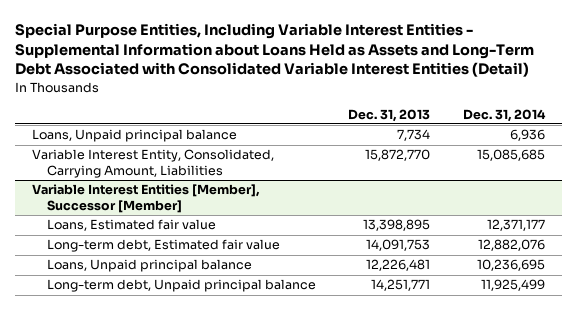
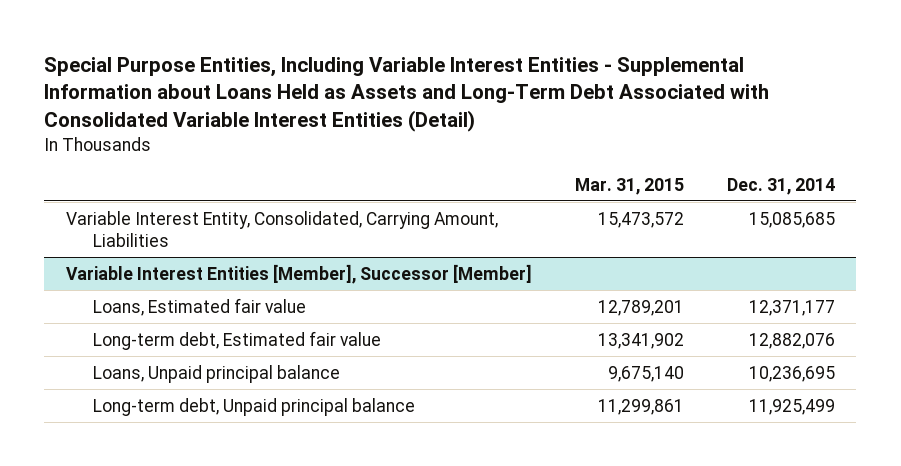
[348,108,431,122] Dec. 31, 2013 -> none
none -> [574,177,684,195] Mar. 31, 2015
[31,129,237,143] Loans, Unpaid principal balance -> none

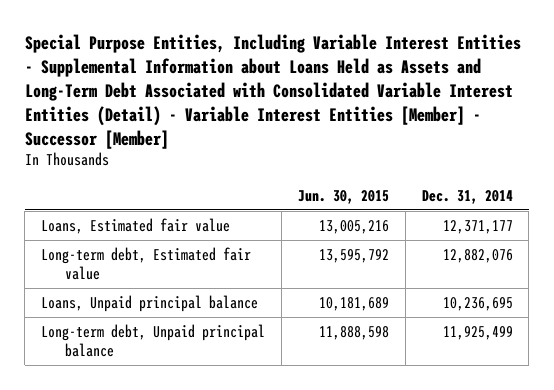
[44,56,770,132] Special Purpose Entities, Including Variable Interest Entities - Supplemental Information about Loans Held as Assets and Long-Term Debt Associated with Consolidated Variable Interest Entities (Detail) -> [24,33,521,149] Special Purpose Entities, Including Variable Interest Entities - Supplemental Information about Loans Held as Assets and Long-Term Debt Associated with Consolidated Variable Interest Entities (Detail) - Variable Interest Entities [Member] - Successor [Member]
[574,177,684,195] Mar. 31, 2015 -> none
none -> [297,189,389,204] Jun. 30, 2015
[65,210,498,247] Variable Interest Entity, Consolidated, Carrying Amount, Liabilities -> none
[65,263,532,284] Variable Interest Entities [Member], Successor [Member] -> none

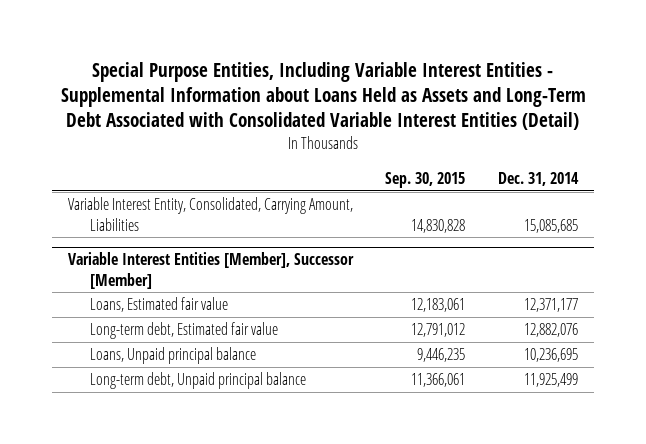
[24,33,521,149] Special Purpose Entities, Including Variable Interest Entities - Supplemental Information about Loans Held as Assets and Long-Term Debt Associated with Consolidated Variable Interest Entities (Detail) - Variable Interest Entities [Member] - Successor [Member] -> [60,61,586,131] Special Purpose Entities, Including Variable Interest Entities - Supplemental Information about Loans Held as Assets and Long-Term Debt Associated with Consolidated Variable Interest Entities (Detail)
[297,189,389,204] Jun. 30, 2015 -> none
none -> [385,171,466,188] Sep. 30, 2015
none -> [67,197,353,231] Variable Interest Entity, Consolidated, Carrying Amount, Liabilities
none -> [67,252,354,289] Variable Interest Entities [Member], Successor [Member]

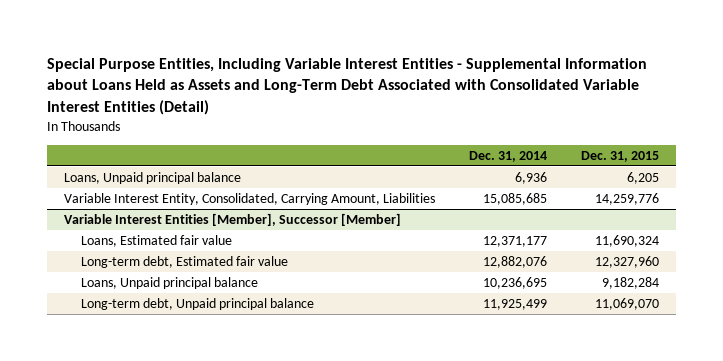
[385,171,466,188] Sep. 30, 2015 -> none
none -> [580,150,659,162] Dec. 31, 2015
none -> [64,171,242,184] Loans, Unpaid principal balance

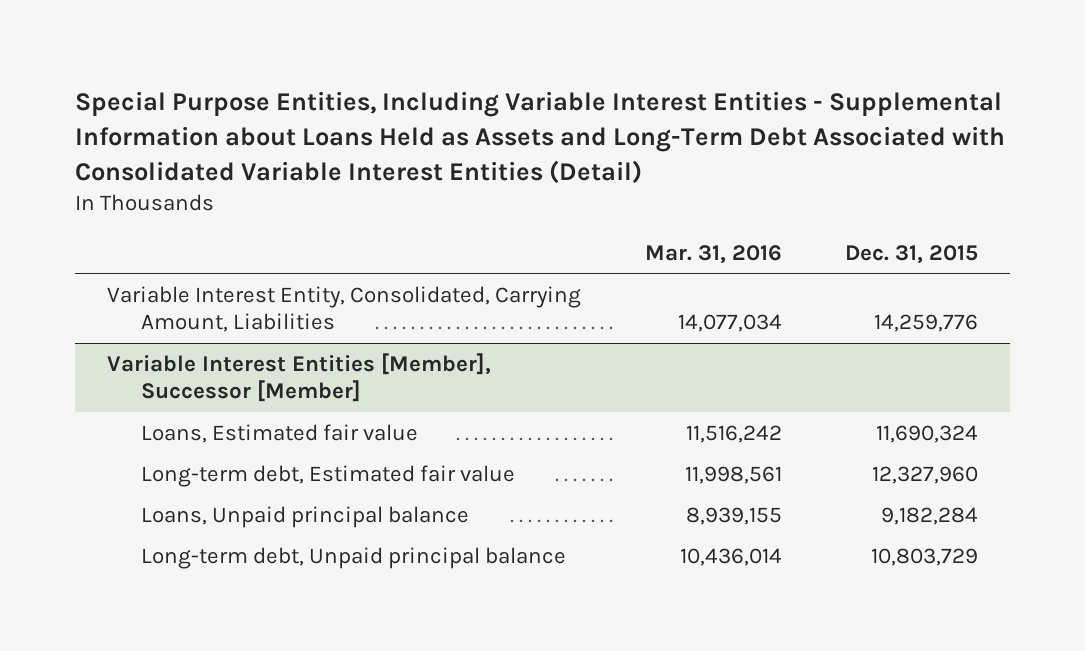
[468,150,547,162] Dec. 31, 2014 -> none
none -> [644,244,782,264] Mar. 31, 2016
[64,171,242,184] Loans, Unpaid principal balance -> none
[594,297,659,310] 11,069,070 -> [871,547,979,566] 10,803,729

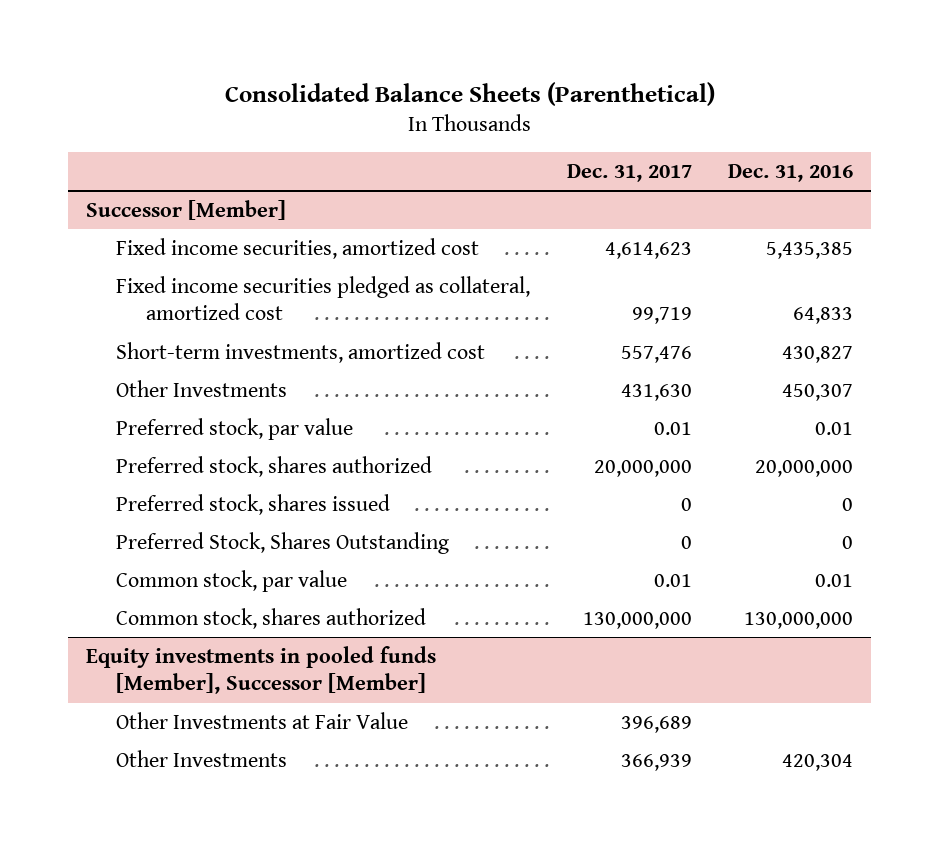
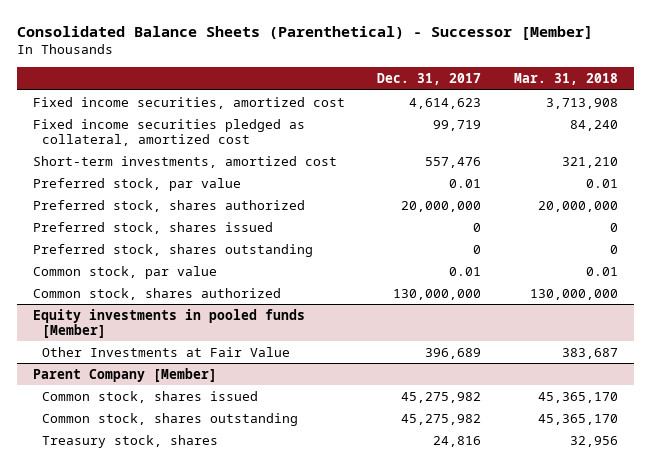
[224,81,715,106] Consolidated Balance Sheets (Parenthetical) -> [16,25,593,40] Consolidated Balance Sheets (Parenthetical) - Successor [Member]
[727,163,853,182] Dec. 31, 2016 -> none
none -> [513,73,618,86] Mar. 31, 2018
[86,199,287,220] Successor [Member] -> none
[116,379,288,397] Other Investments -> none
[116,531,450,554] Preferred Stock, Shares Outstanding -> [32,243,313,257] Preferred stock, shares outstanding
[86,645,437,695] Equity investments in pooled funds [Member], Successor [Member] -> [32,308,305,338] Equity investments in pooled funds [Member]
[116,749,288,767] Other Investments -> none
none -> [32,367,217,382] Parent Company [Member]
none -> [42,390,259,403] Common stock, shares issued
none -> [42,412,299,426] Common stock, shares outstanding
none -> [42,434,219,448] Treasury stock, shares

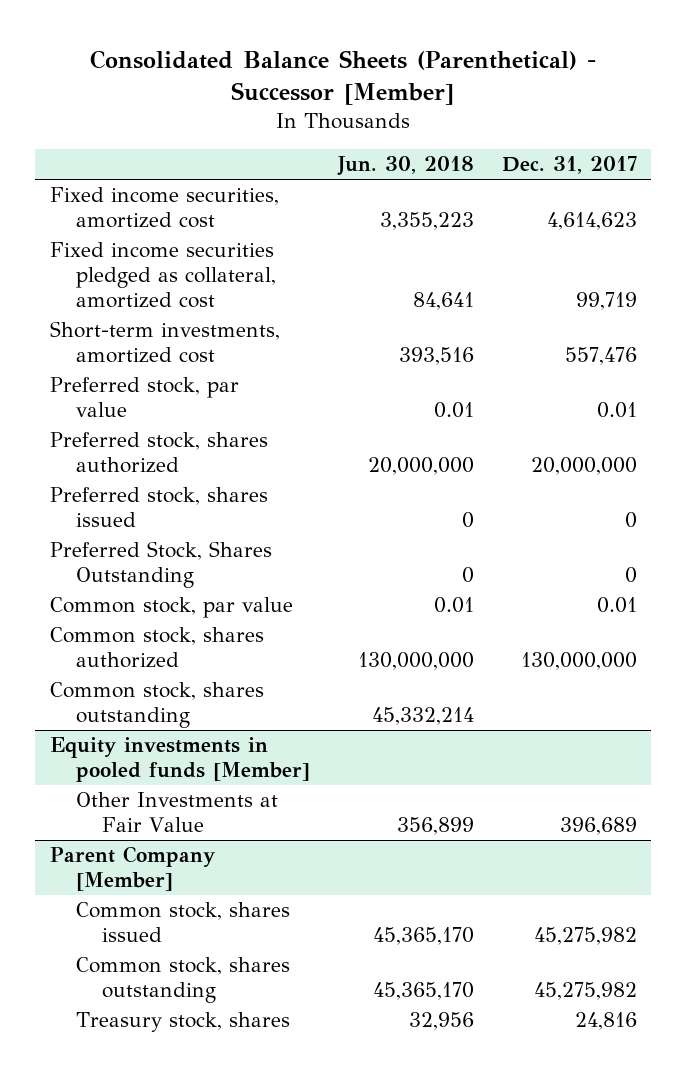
[513,73,618,86] Mar. 31, 2018 -> none
none -> [337,156,475,177] Jun. 30, 2018
[32,243,313,257] Preferred stock, shares outstanding -> [49,541,272,589] Preferred Stock, Shares Outstanding
none -> [49,682,264,729] Common stock, shares outstanding

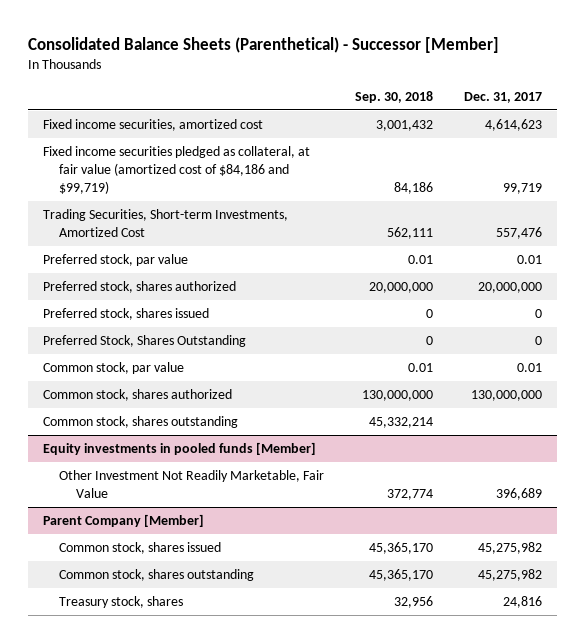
[337,156,475,177] Jun. 30, 2018 -> none
none -> [355,90,434,103] Sep. 30, 2018
[49,242,276,309] Fixed income securities pledged as collateral, amortized cost -> [42,145,310,195] Fixed income securities pledged as collateral, at fair value (amortized cost of $84,186 and $99,719)
[49,321,280,364] Short-term investments, amortized cost -> [42,208,288,238] Trading Securities, Short-term Investments, Amortized Cost
[75,792,278,833] Other Investments at Fair Value -> [59,469,325,499] Other Investment Not Readily Marketable, Fair Value

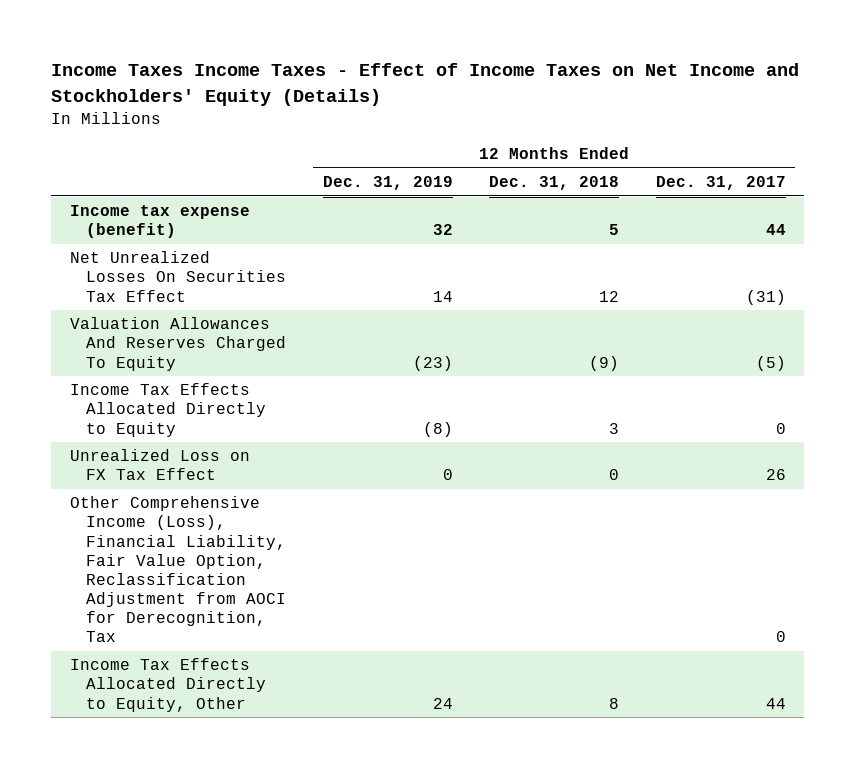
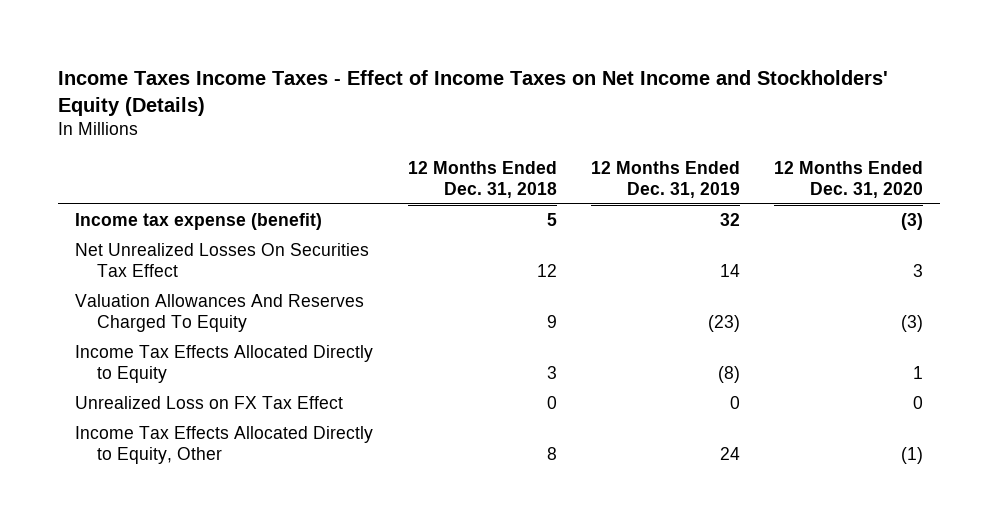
[655,176,786,191] Dec. 31, 2017 -> none
none -> [774,160,924,198] 12 Months Ended Dec. 31, 2020
[589,355,620,371] (9) -> [546,314,557,328] 9
[69,496,286,642] Other Comprehensive Income (Loss), Financial Liability, Fair Value Option, Reclassification Adjustment from AOCI for Derecognition, Tax -> none

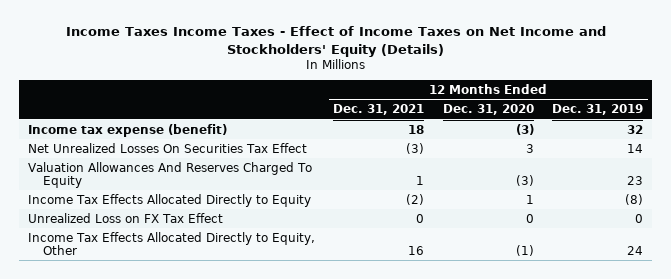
[407,160,557,198] 12 Months Ended Dec. 31, 2018 -> none
none -> [333,103,425,115] Dec. 31, 2021
[707,314,740,332] (23) -> [627,175,644,185] 23

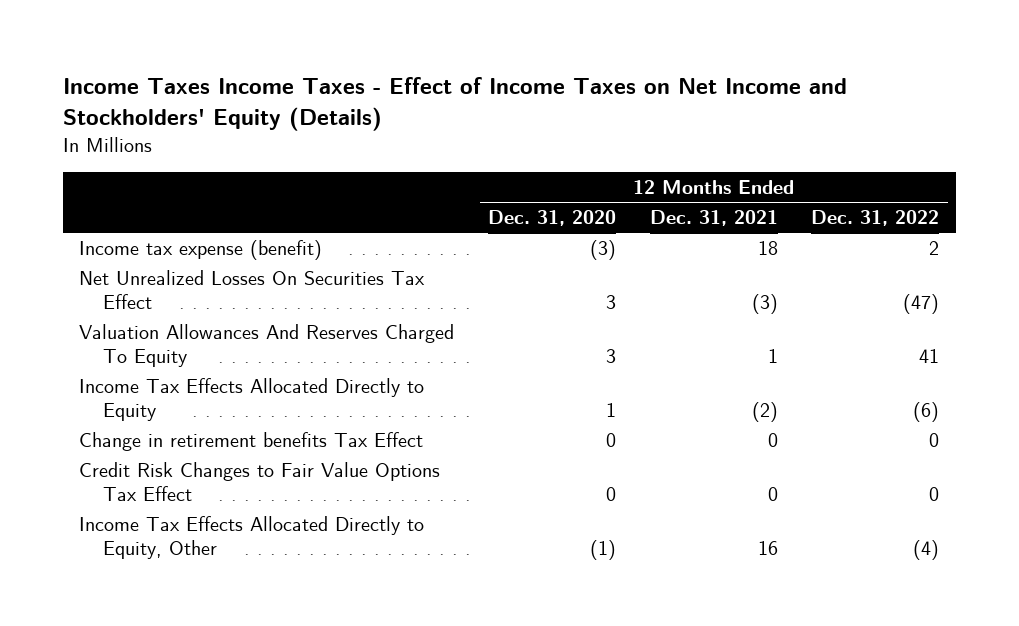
[552,103,644,115] Dec. 31, 2019 -> none
none -> [811,210,940,227] Dec. 31, 2022
[515,174,534,186] (3) -> [605,348,616,363] 3
[27,212,223,223] Unrealized Loss on FX Tax Effect -> none
none -> [79,432,424,452] Change in retirement benefits Tax Effect
none -> [79,462,441,501] Credit Risk Changes to Fair Value Options Tax Effect

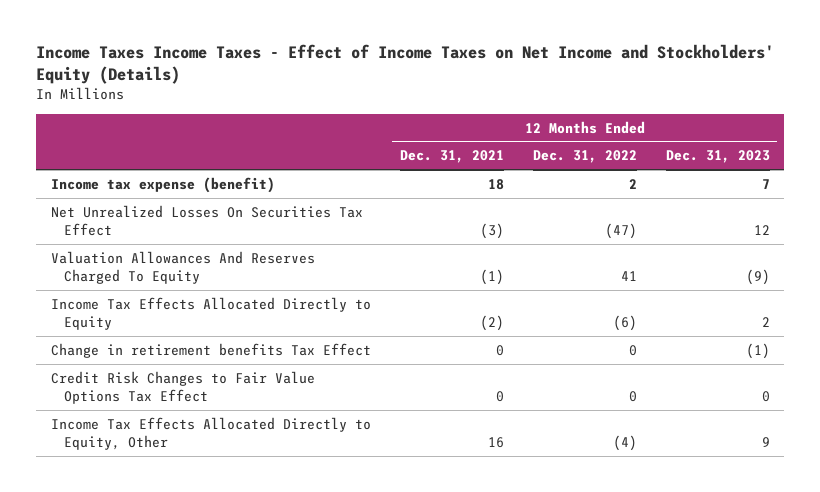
[487,210,616,227] Dec. 31, 2020 -> none
none -> [665,150,770,164] Dec. 31, 2023
[767,348,778,363] 1 -> [479,269,504,286] (1)

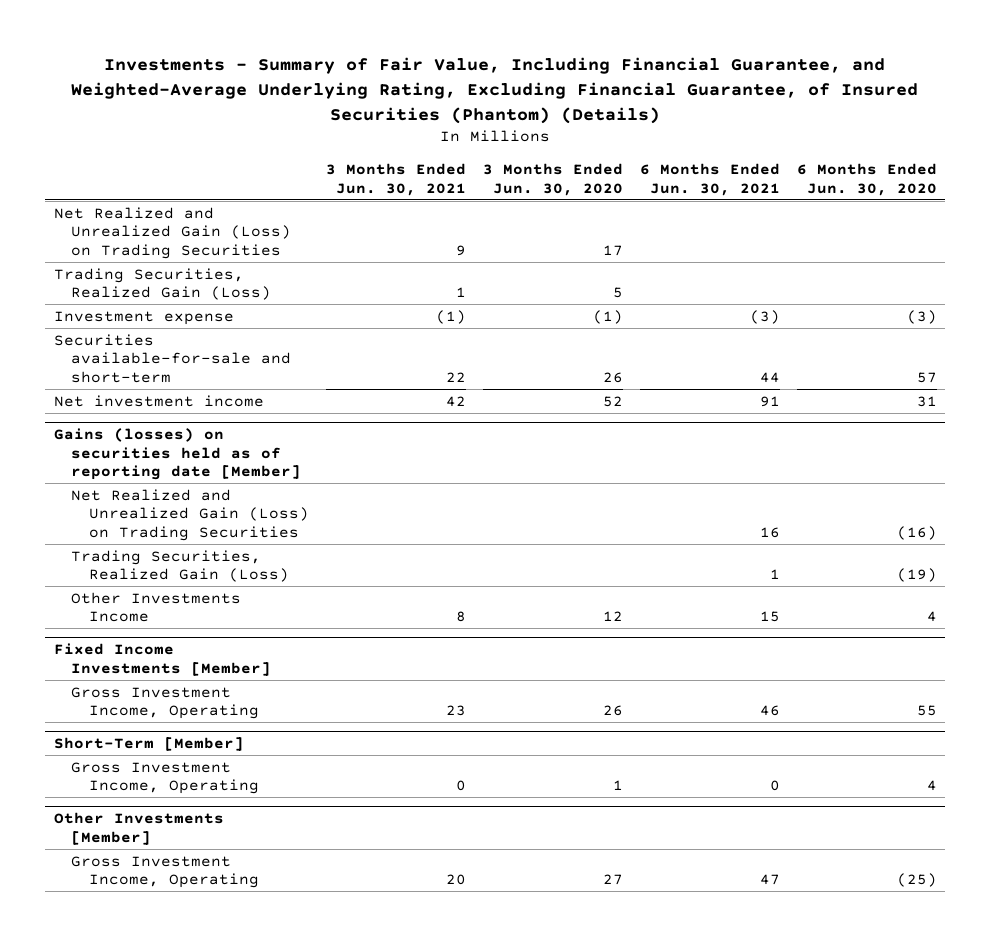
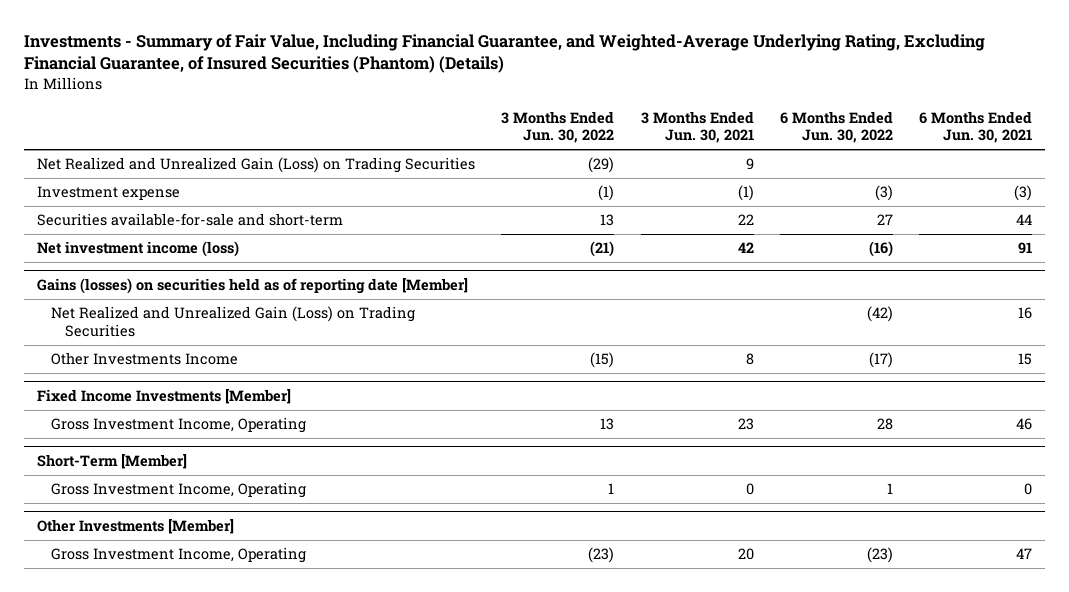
[482,163,623,196] 3 Months Ended Jun. 30, 2020 -> none
[796,163,937,196] 6 Months Ended Jun. 30, 2020 -> none
none -> [501,110,615,144] 3 Months Ended Jun. 30, 2022
none -> [779,110,893,144] 6 Months Ended Jun. 30, 2022
[53,267,272,301] Trading Securities, Realized Gain (Loss) -> none
[53,394,264,407] Net investment income -> [37,241,240,258] Net investment income (loss)
[71,549,290,583] Trading Securities, Realized Gain (Loss) -> none

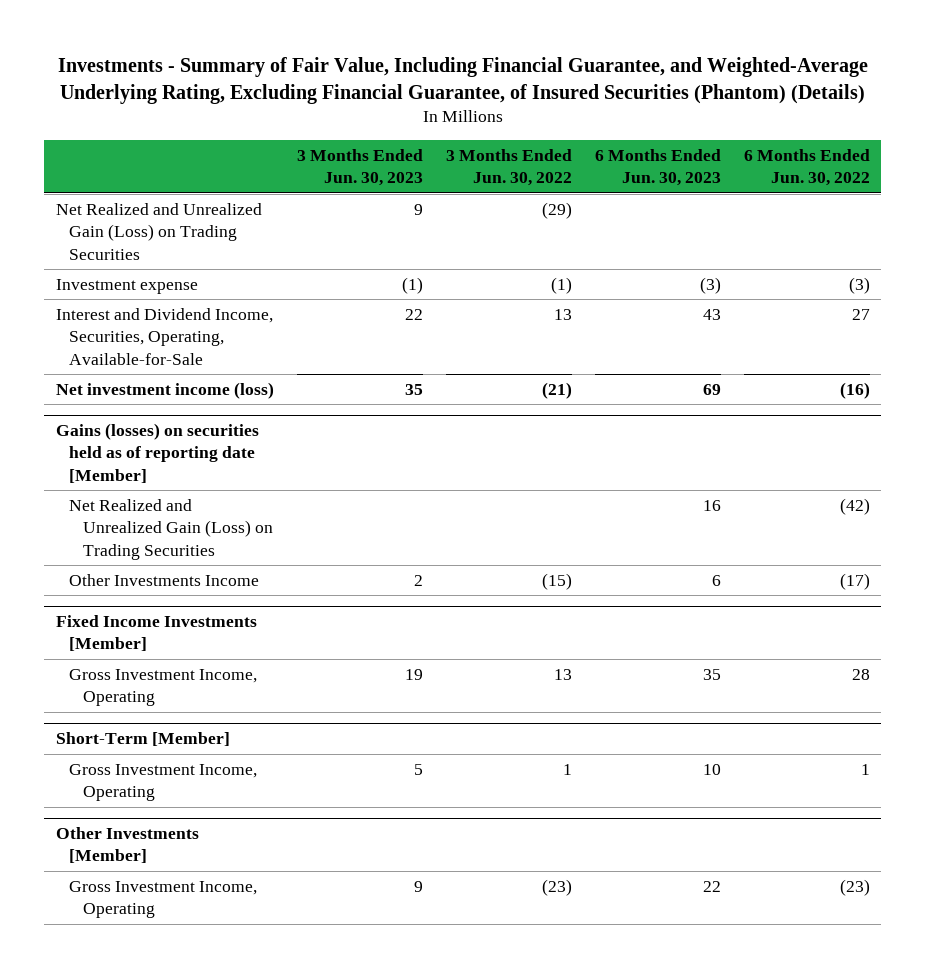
[640,110,754,144] 3 Months Ended Jun. 30, 2021 -> none
[919,110,1033,144] 6 Months Ended Jun. 30, 2021 -> none
none -> [296,148,423,187] 3 Months Ended Jun. 30, 2023
none -> [594,148,721,187] 6 Months Ended Jun. 30, 2023
[37,213,344,227] Securities available-for-sale and short-term -> [55,307,273,365] Interest and Dividend Income, Securities, Operating, Available-for-Sale

